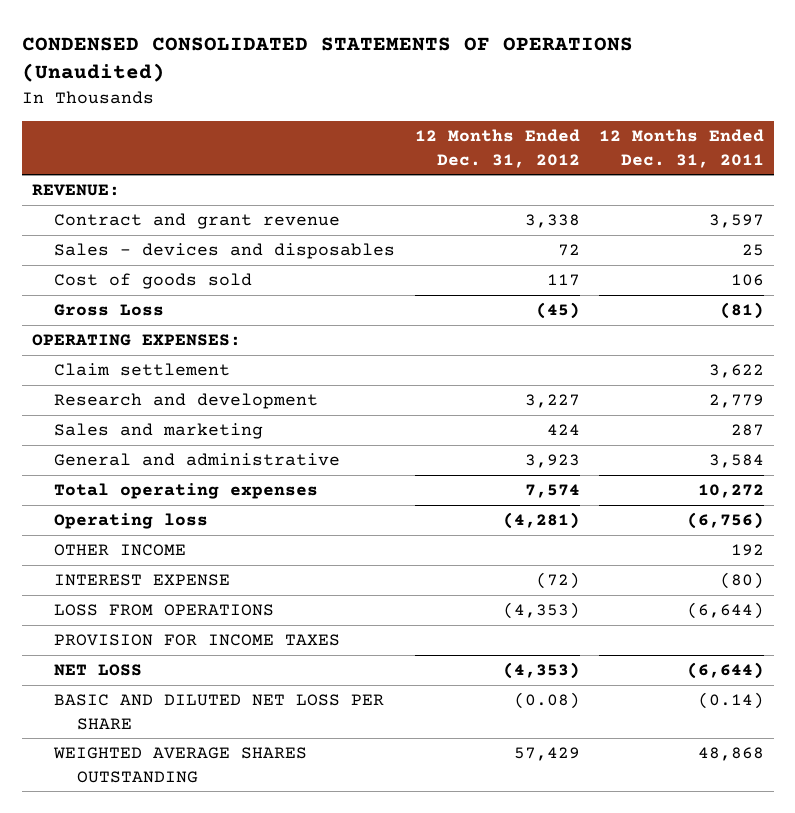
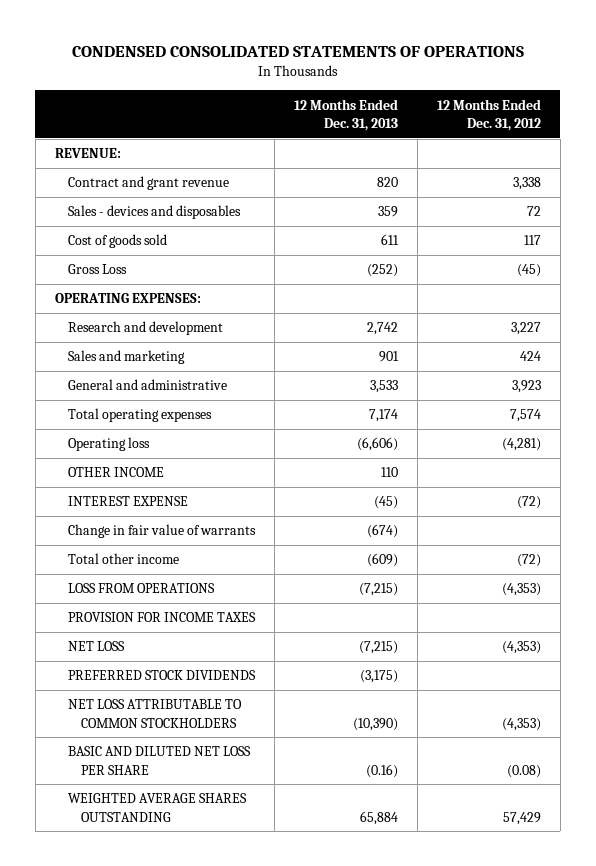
[21,37,633,83] CONDENSED CONSOLIDATED STATEMENTS OF OPERATIONS (Unaudited) -> [71,46,524,58] CONDENSED CONSOLIDATED STATEMENTS OF OPERATIONS
[598,129,764,168] 12 Months Ended Dec. 31, 2011 -> none
none -> [294,98,399,131] 12 Months Ended Dec. 31, 2013
[54,363,231,377] Claim settlement -> none
none -> [68,524,257,539] Change in fair value of warrants
none -> [68,553,180,565] Total other income
none -> [68,670,257,681] PREFERRED STOCK DIVIDENDS
none -> [68,699,243,728] NET LOSS ATTRIBUTABLE TO COMMON STOCKHOLDERS

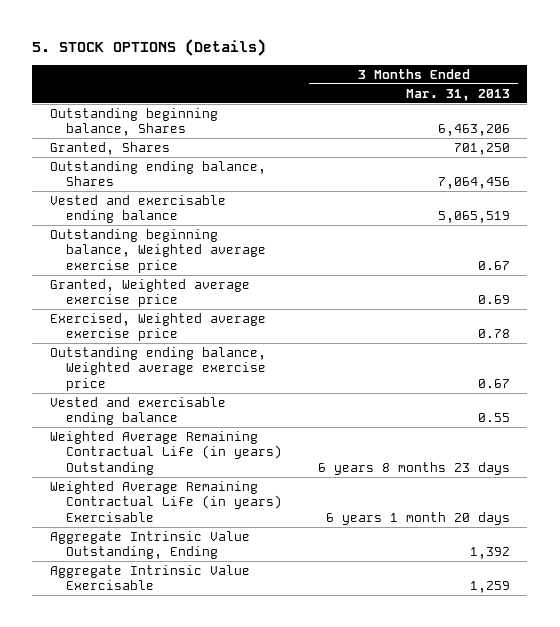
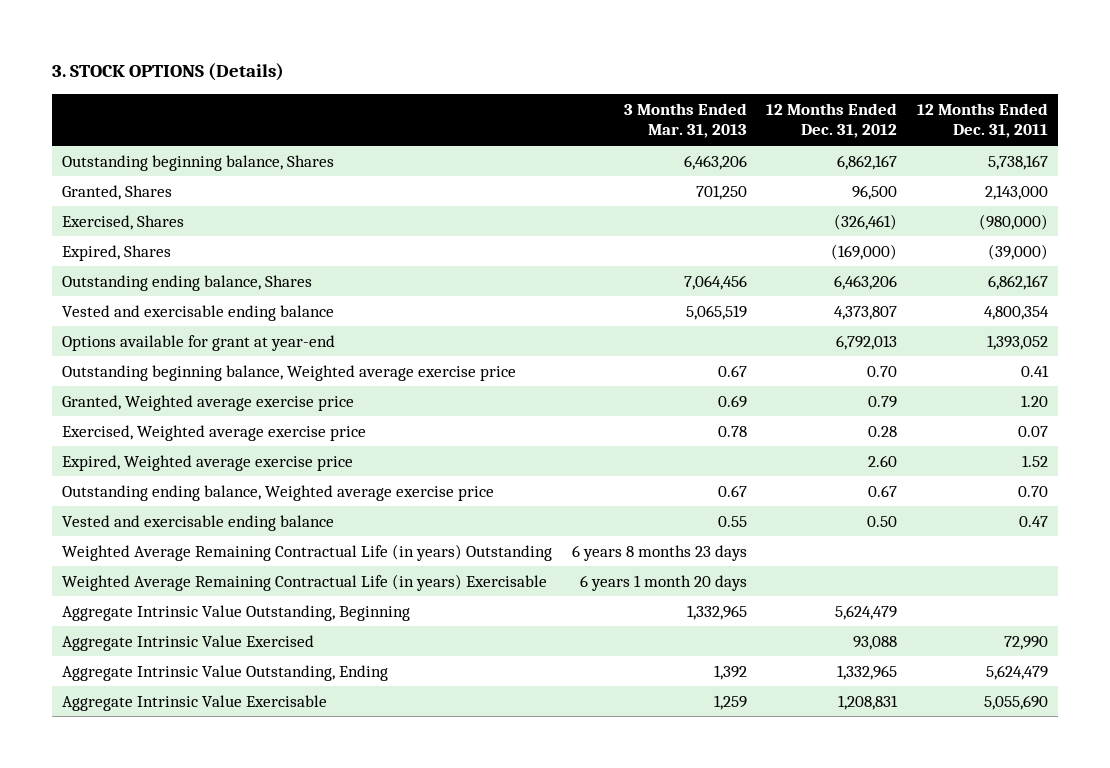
[32,39,267,57] 5. STOCK OPTIONS (Details) -> [51,63,284,82] 3. STOCK OPTIONS (Details)
none -> [766,102,898,139] 12 Months Ended Dec. 31, 2012
none -> [917,102,1049,139] 12 Months Ended Dec. 31, 2011
none -> [61,214,184,230] Exercised, Shares
none -> [61,244,171,261] Expired, Shares
none -> [61,334,335,351] Options available for grant at year-end
none -> [61,454,353,471] Expired, Weighted average exercise price
none -> [61,604,410,621] Aggregate Intrinsic Value Outstanding, Beginning
none -> [61,634,314,651] Aggregate Intrinsic Value Exercised

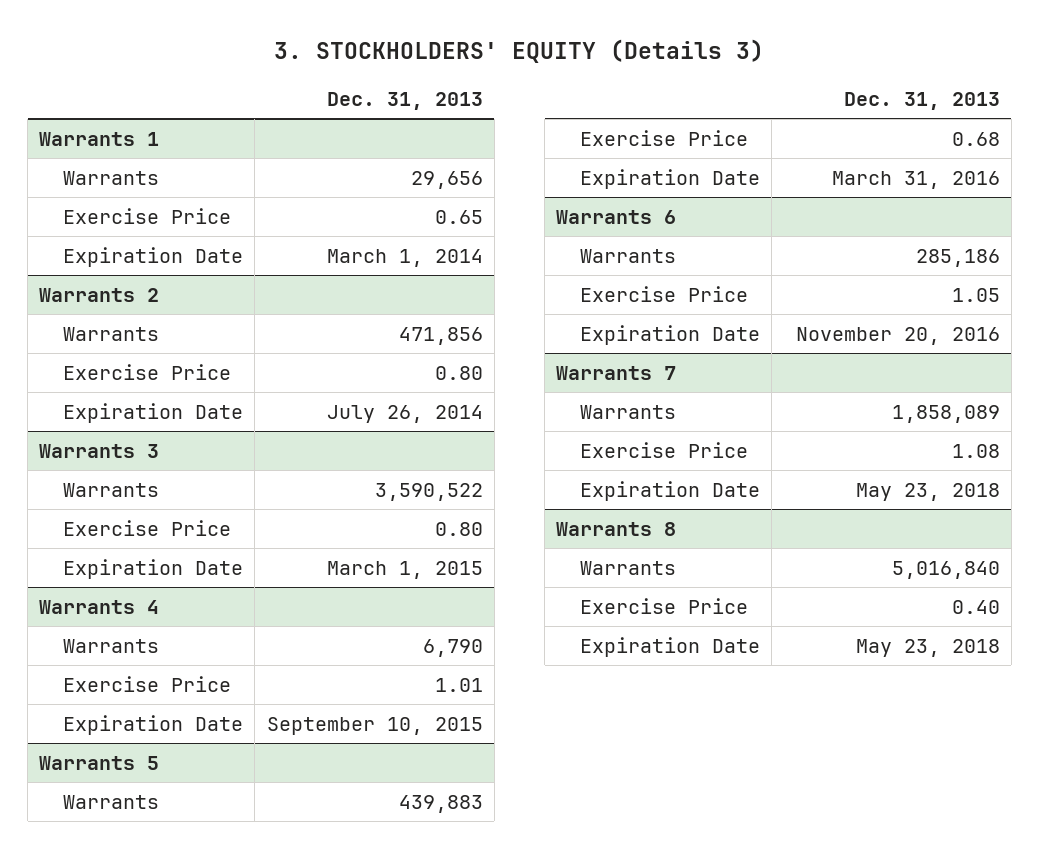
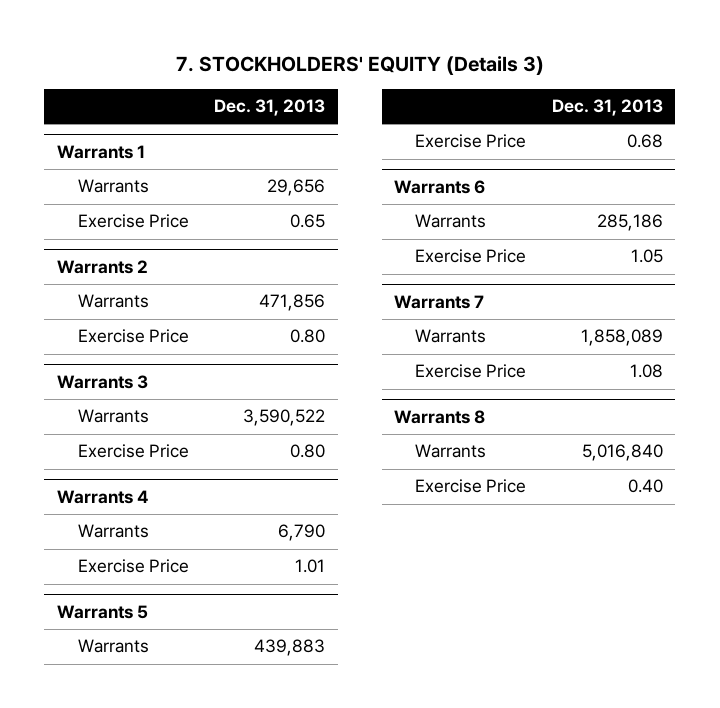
[274,38,765,63] 3. STOCKHOLDERS' EQUITY (Details 3) -> [175,56,544,76] 7. STOCKHOLDERS' EQUITY (Details 3)
[63,246,244,267] Expiration Date -> none
[63,402,244,423] Expiration Date -> none
[63,558,244,579] Expiration Date -> none
[63,714,244,735] Expiration Date -> none
[580,168,761,189] Expiration Date -> none
[580,324,761,345] Expiration Date -> none
[580,480,761,501] Expiration Date -> none
[580,636,761,657] Expiration Date -> none

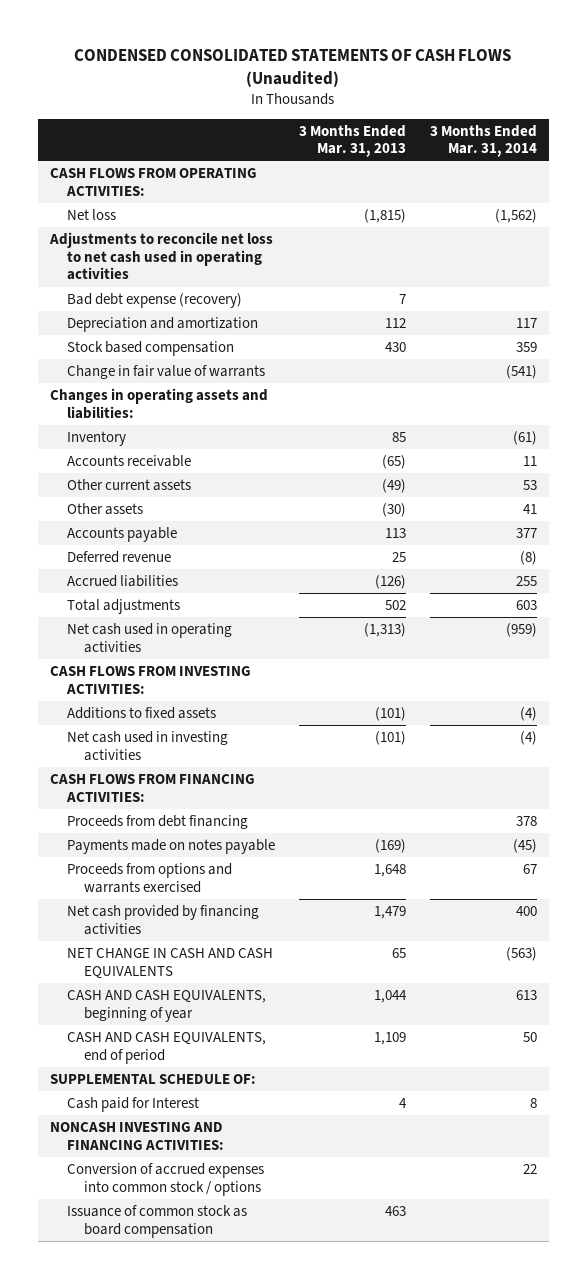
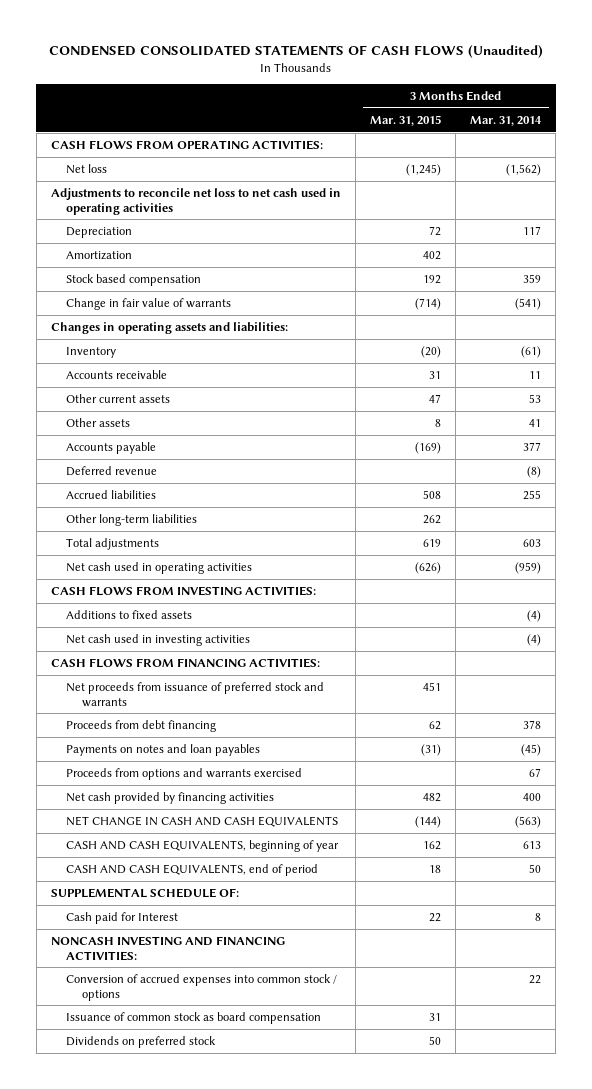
[298,124,406,158] 3 Months Ended Mar. 31, 2013 -> none
none -> [370,114,442,126] Mar. 31, 2015
[66,293,242,309] Bad debt expense (recovery) -> none
[66,317,258,333] Depreciation and amortization -> [66,226,133,238] Depreciation
none -> [66,250,133,260] Amortization
none -> [66,513,198,526] Other long-term liabilities
none -> [66,681,325,707] Net proceeds from issuance of preferred stock and warrants
[66,839,275,855] Payments made on notes payable -> [66,743,261,756] Payments on notes and loan payables
none -> [66,1035,217,1048] Dividends on preferred stock

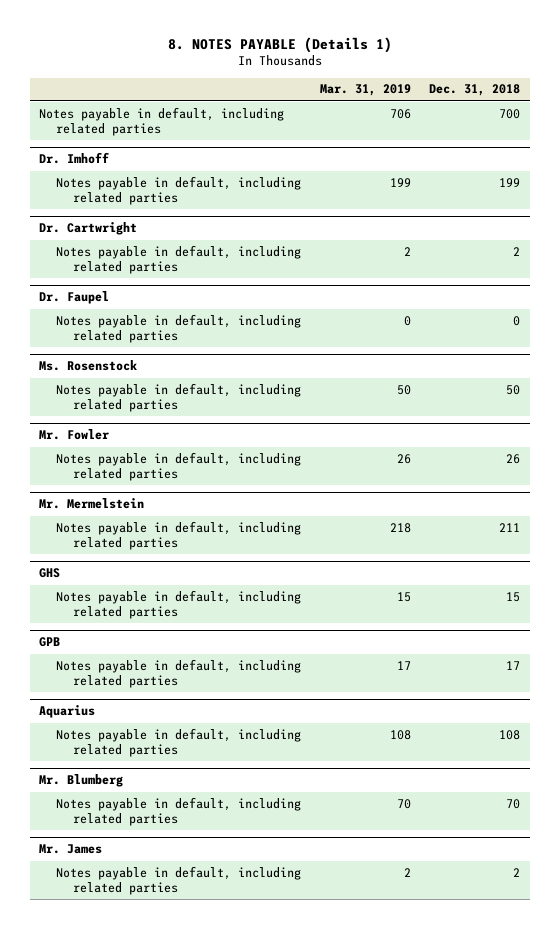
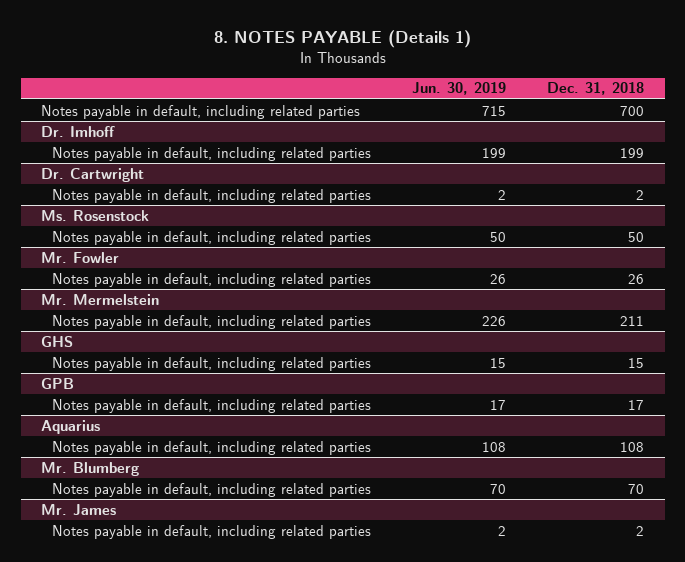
[319,84,411,97] Mar. 31, 2019 -> none
none -> [411,82,506,96] Jun. 30, 2019
[38,291,109,305] Dr. Faupel -> none
[56,313,302,344] Notes payable in default, including related parties -> none

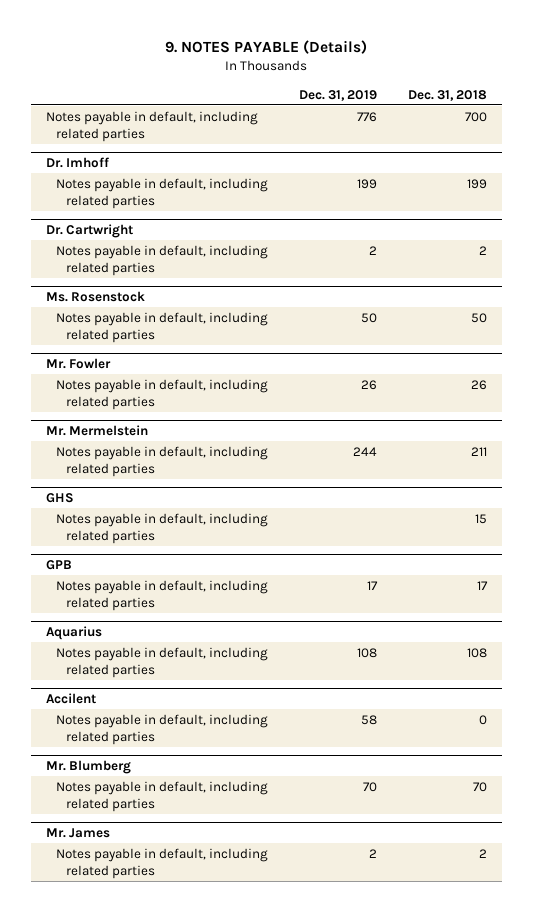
[213,30,471,49] 8. NOTES PAYABLE (Details 1) -> [165,39,368,54] 9. NOTES PAYABLE (Details)
[411,82,506,96] Jun. 30, 2019 -> none
none -> [298,89,377,101] Dec. 31, 2019
none -> [46,693,97,705] Accilent
none -> [55,713,268,745] Notes payable in default, including related parties

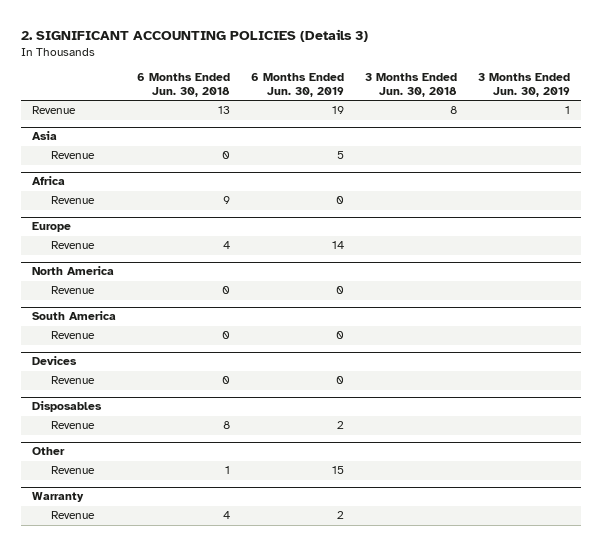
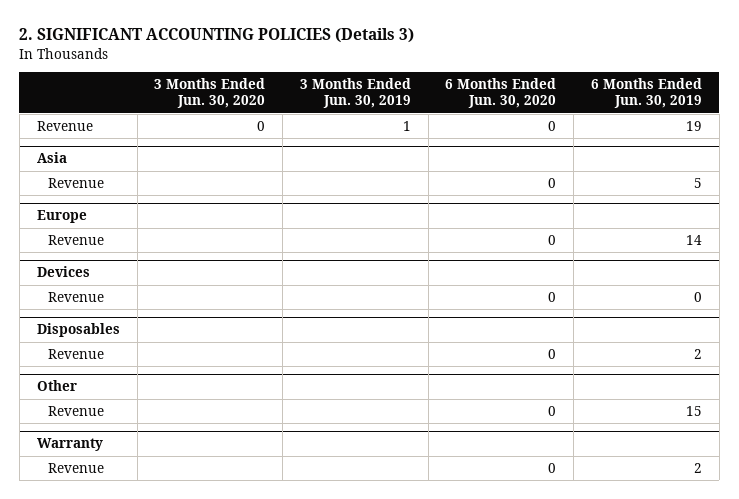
[136,73,230,98] 6 Months Ended Jun. 30, 2018 -> none
[365,73,458,98] 3 Months Ended Jun. 30, 2018 -> none
none -> [154,78,266,109] 3 Months Ended Jun. 30, 2020
none -> [445,78,557,109] 6 Months Ended Jun. 30, 2020
[31,176,65,186] Africa -> none
[50,196,95,205] Revenue -> none
[31,266,114,276] North America -> none
[50,286,95,295] Revenue -> none
[31,311,116,321] South America -> none
[50,331,95,340] Revenue -> none

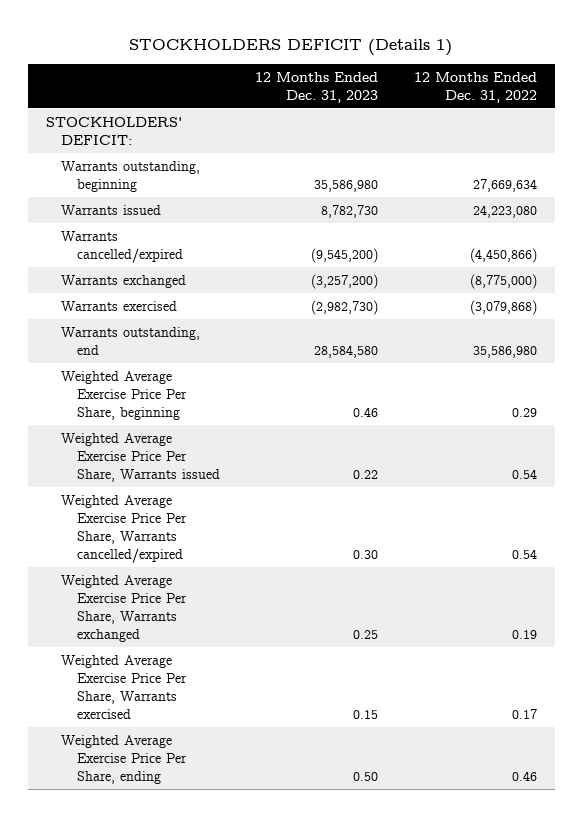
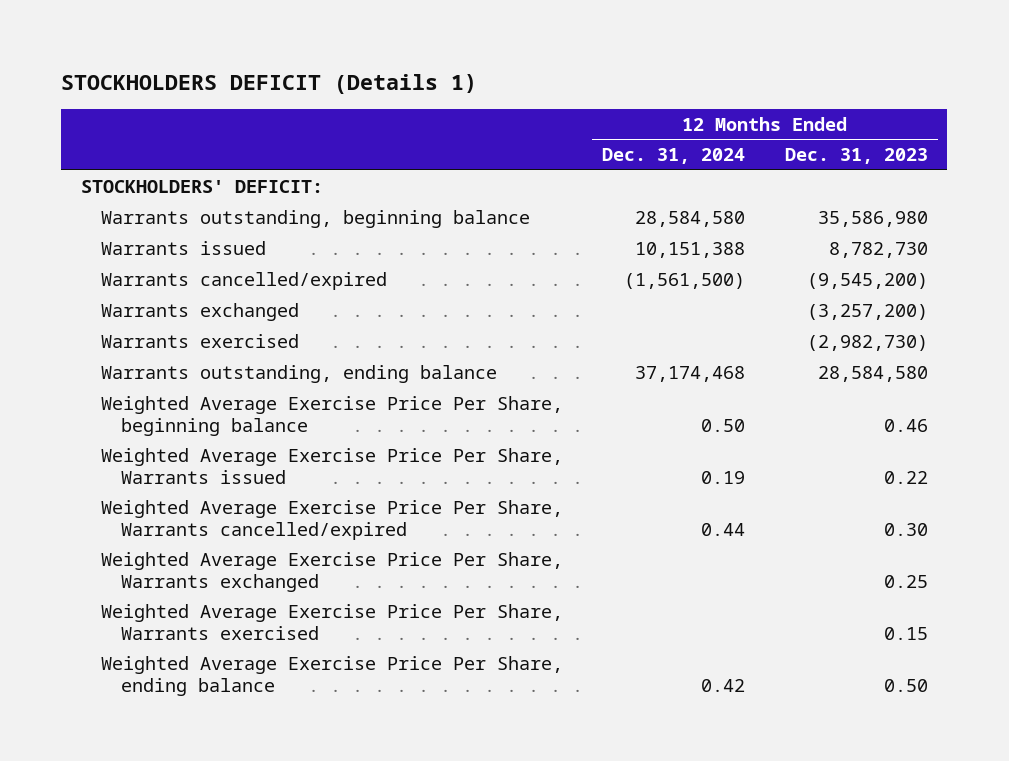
[413,71,537,103] 12 Months Ended Dec. 31, 2022 -> none
none -> [602,148,746,165] Dec. 31, 2024
[61,160,201,192] Warrants outstanding, beginning -> [100,209,530,228] Warrants outstanding, beginning balance
[61,326,201,355] Warrants outstanding, end -> [100,364,497,383] Warrants outstanding, ending balance
[61,370,187,420] Weighted Average Exercise Price Per Share, beginning -> [100,395,563,436] Weighted Average Exercise Price Per Share, beginning balance
[61,734,187,784] Weighted Average Exercise Price Per Share, ending -> [100,655,563,696] Weighted Average Exercise Price Per Share, ending balance

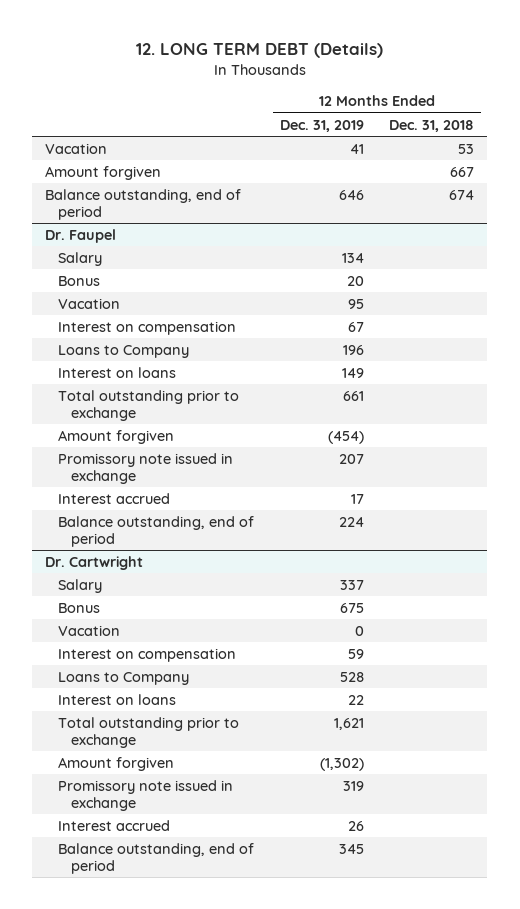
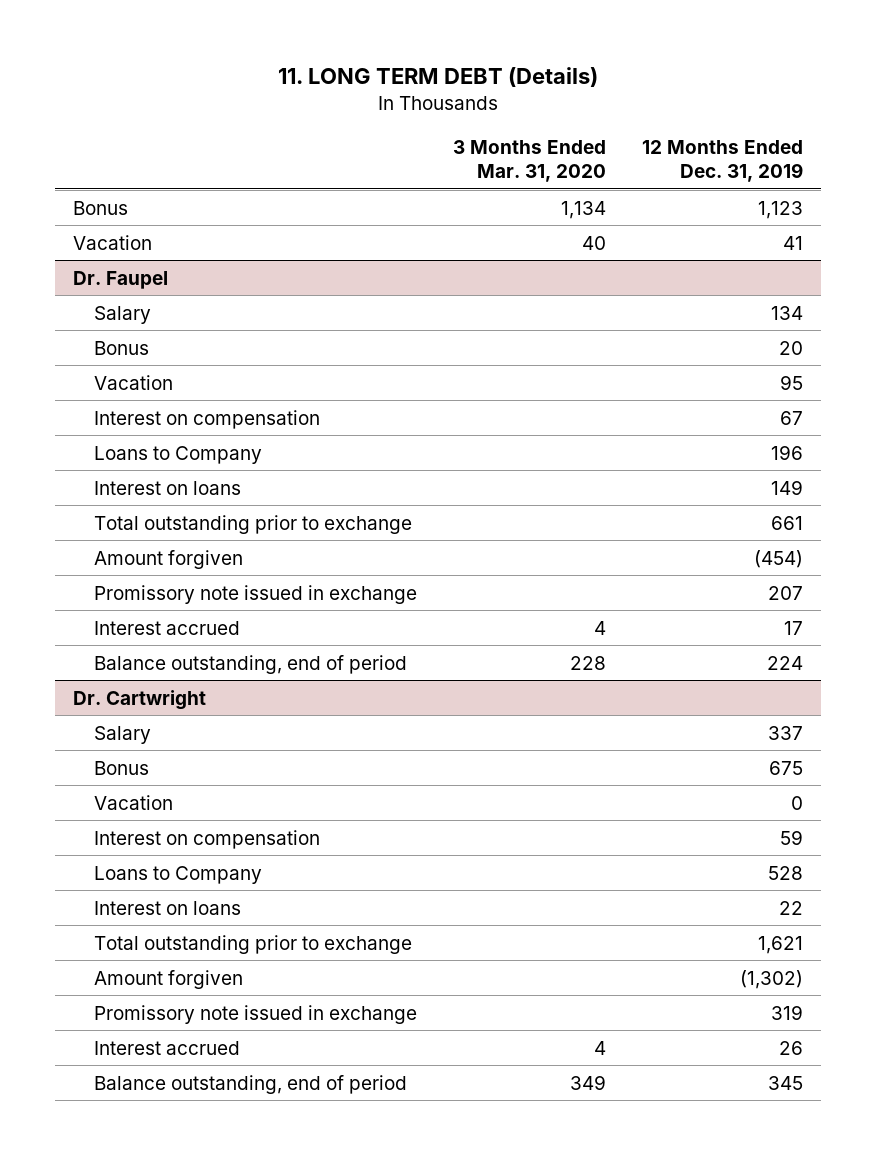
[135,43,383,59] 12. LONG TERM DEBT (Details) -> [277,67,598,88] 11. LONG TERM DEBT (Details)
[389,119,475,132] Dec. 31, 2018 -> none
none -> [452,140,606,182] 3 Months Ended Mar. 31, 2020
none -> [72,200,128,215] Bonus
[45,165,162,180] Amount forgiven -> none
[45,188,242,220] Balance outstanding, end of period -> none

